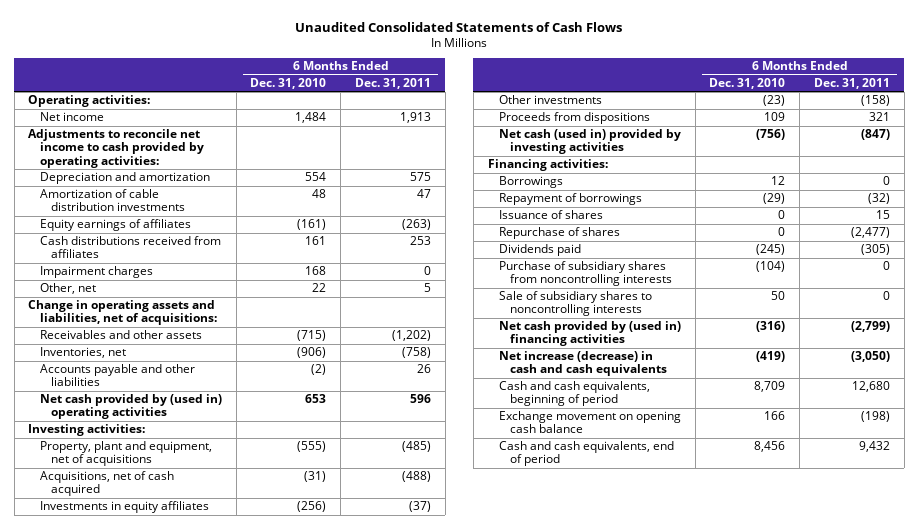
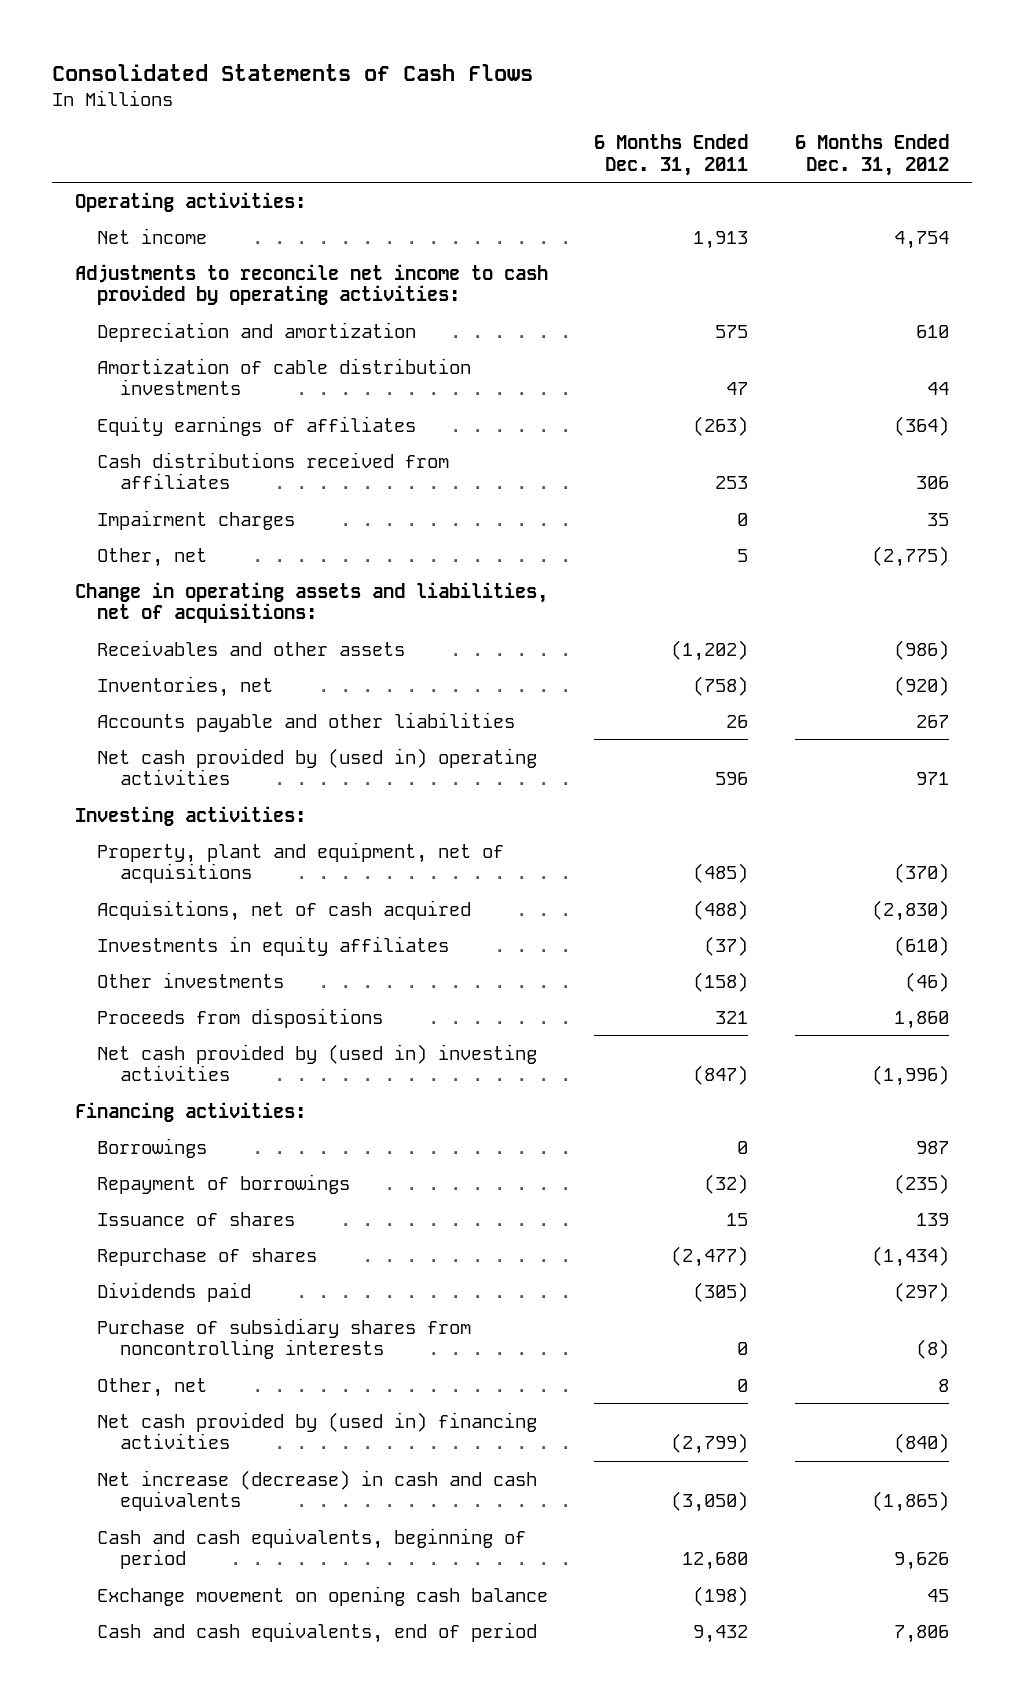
[295,21,623,32] Unaudited Consolidated Statements of Cash Flows -> [51,63,533,81] Consolidated Statements of Cash Flows
[250,78,327,90] Dec. 31, 2010 -> none
none -> [794,134,949,176] 6 Months Ended Dec. 31, 2012
[498,129,681,155] Net cash (used in) provided by investing activities -> [97,1043,538,1082] Net cash provided by (used in) investing activities
[498,291,652,317] Sale of subsidiary shares to noncontrolling interests -> none
none -> [97,1377,208,1397] Other, net

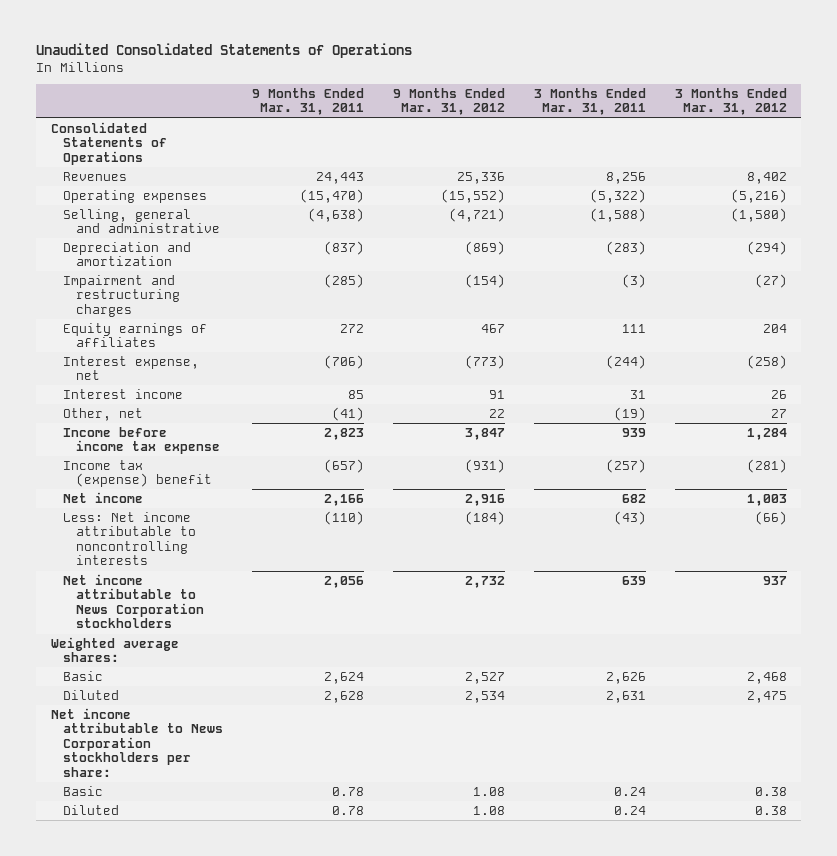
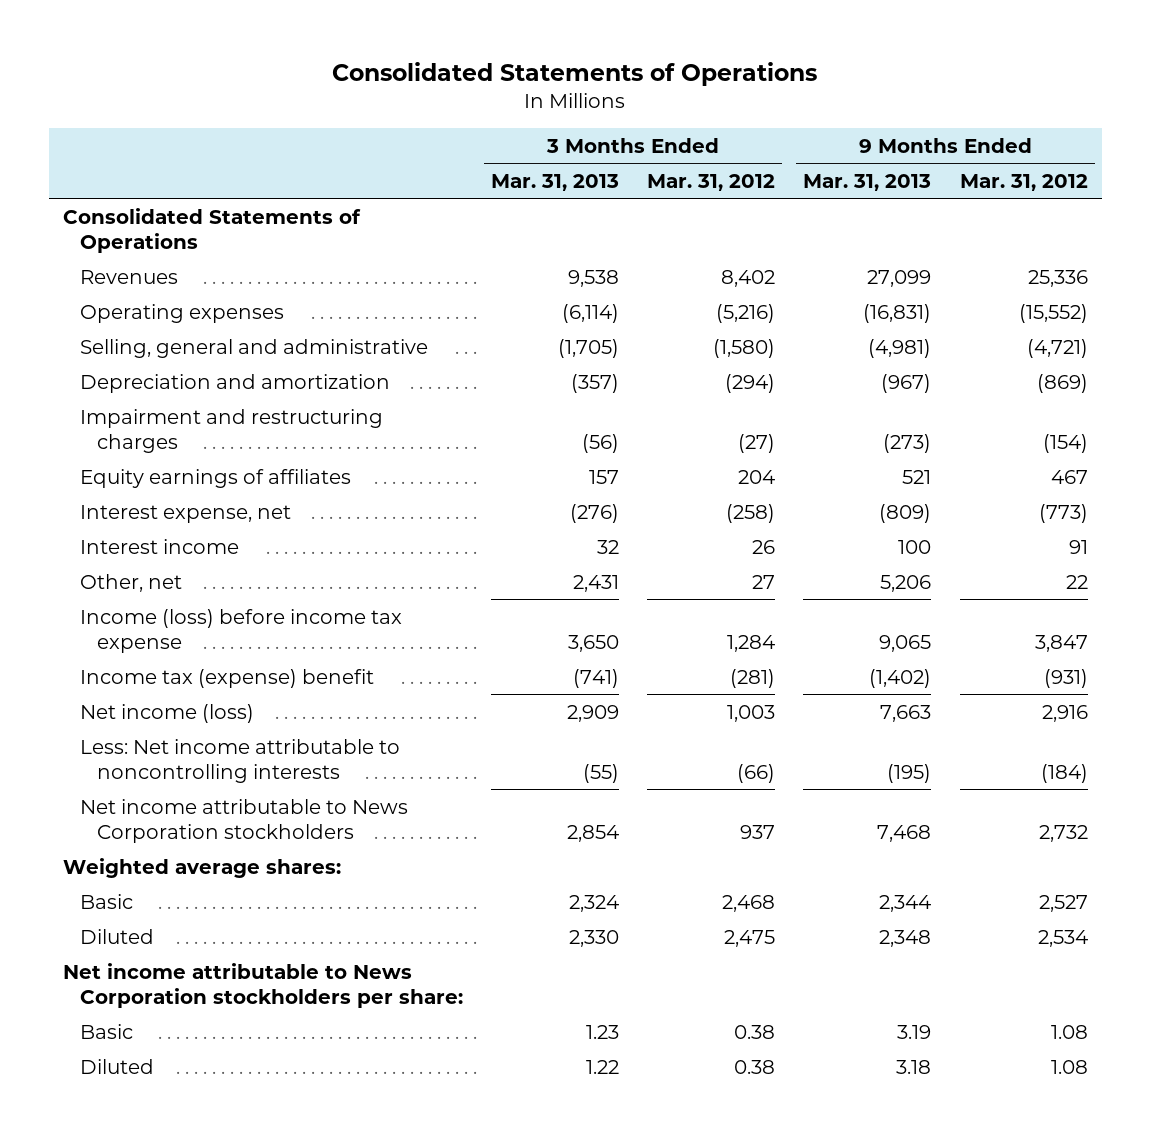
[36,43,413,59] Unaudited Consolidated Statements of Operations -> [332,61,818,86] Consolidated Statements of Operations
[252,87,365,116] 9 Months Ended Mar. 31, 2011 -> none
[533,87,646,116] 3 Months Ended Mar. 31, 2011 -> none
none -> [491,173,620,191] Mar. 31, 2013
none -> [803,173,932,191] Mar. 31, 2013
[63,426,220,455] Income before income tax expense -> [80,608,403,653] Income (loss) before income tax expense
[63,491,144,503] Net income -> [80,703,255,723] Net income (loss)

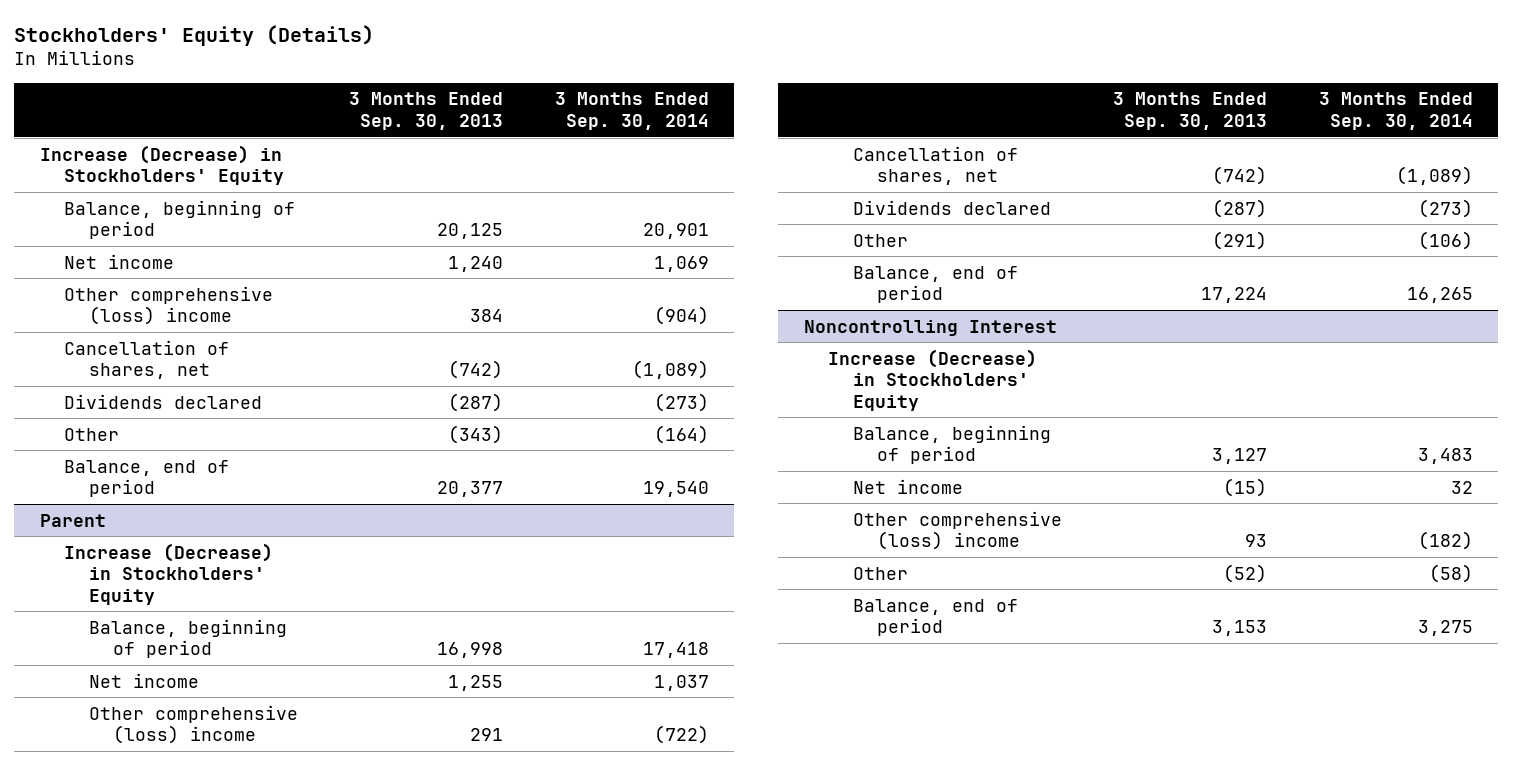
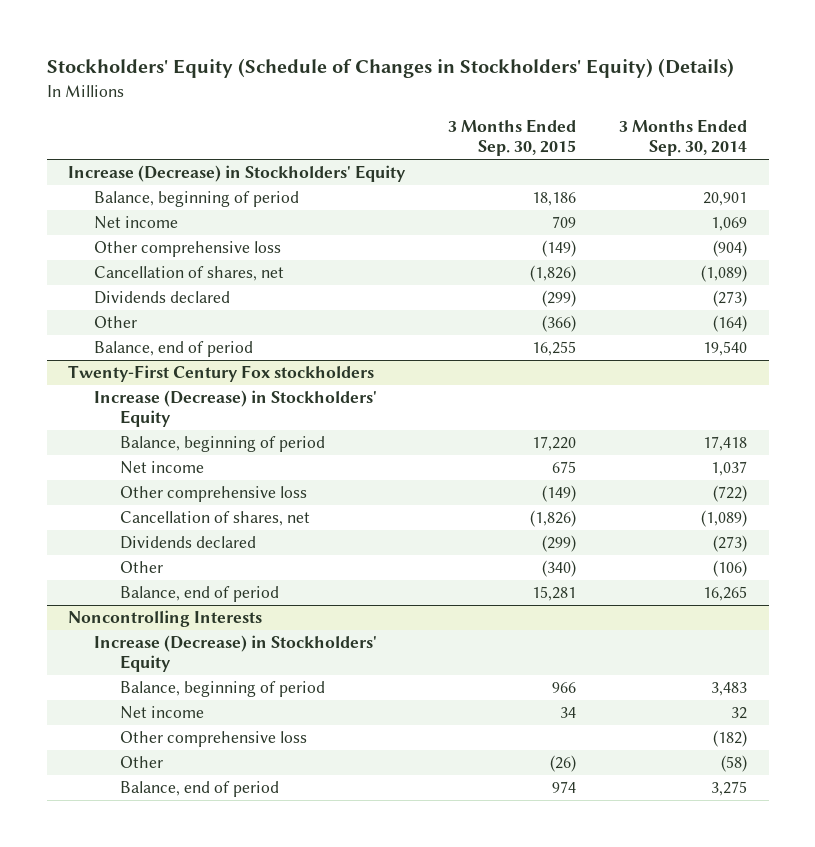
[14,24,375,46] Stockholders' Equity (Details) -> [46,58,734,79] Stockholders' Equity (Schedule of Changes in Stockholders' Equity) (Details)
[349,92,504,130] 3 Months Ended Sep. 30, 2013 -> none
none -> [448,118,577,157] 3 Months Ended Sep. 30, 2015
[64,285,274,326] Other comprehensive (loss) income -> [93,240,281,257] Other comprehensive loss
[40,513,107,527] Parent -> none
none -> [68,364,375,382] Twenty-First Century Fox stockholders
[88,704,298,745] Other comprehensive (loss) income -> [119,485,307,502] Other comprehensive loss
[803,319,1057,336] Noncontrolling Interest -> [68,609,263,627] Noncontrolling Interests
[852,510,1062,551] Other comprehensive (loss) income -> [119,730,307,747] Other comprehensive loss

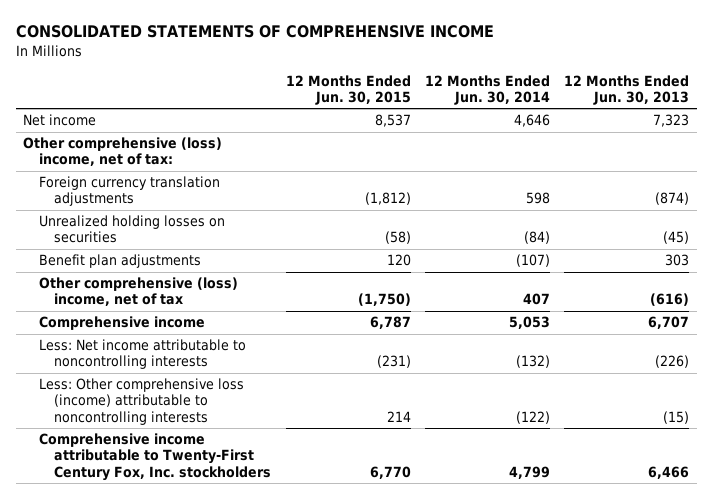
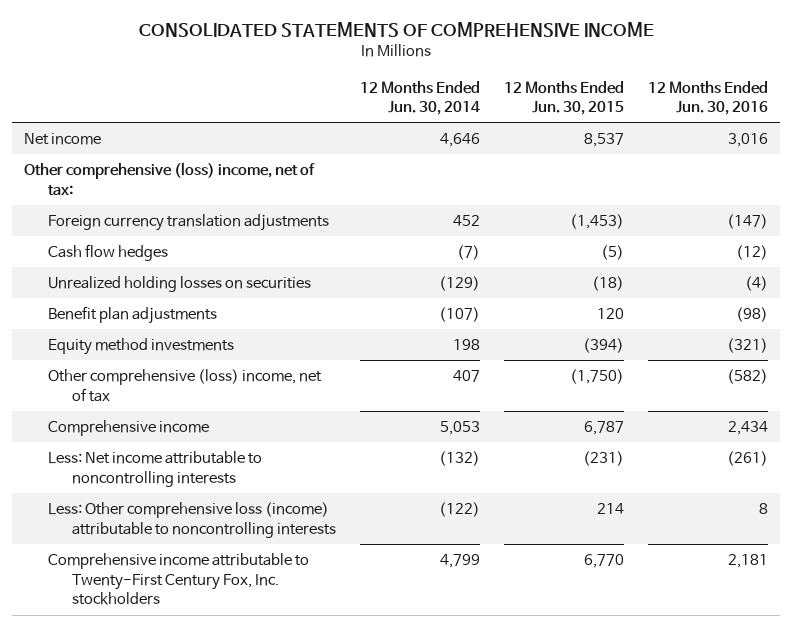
[564,74,690,105] 12 Months Ended Jun. 30, 2013 -> none
none -> [647,80,768,116] 12 Months Ended Jun. 30, 2016
[364,192,411,206] (1,812) -> [569,214,624,230] (1,453)
[526,192,551,205] 598 -> [452,215,480,227] 452
none -> [48,244,169,262] Cash flow hedges
[384,231,411,245] (58) -> [591,276,624,292] (18)
[524,231,551,245] (84) -> [438,276,480,292] (129)
none -> [48,338,235,356] Equity method investments

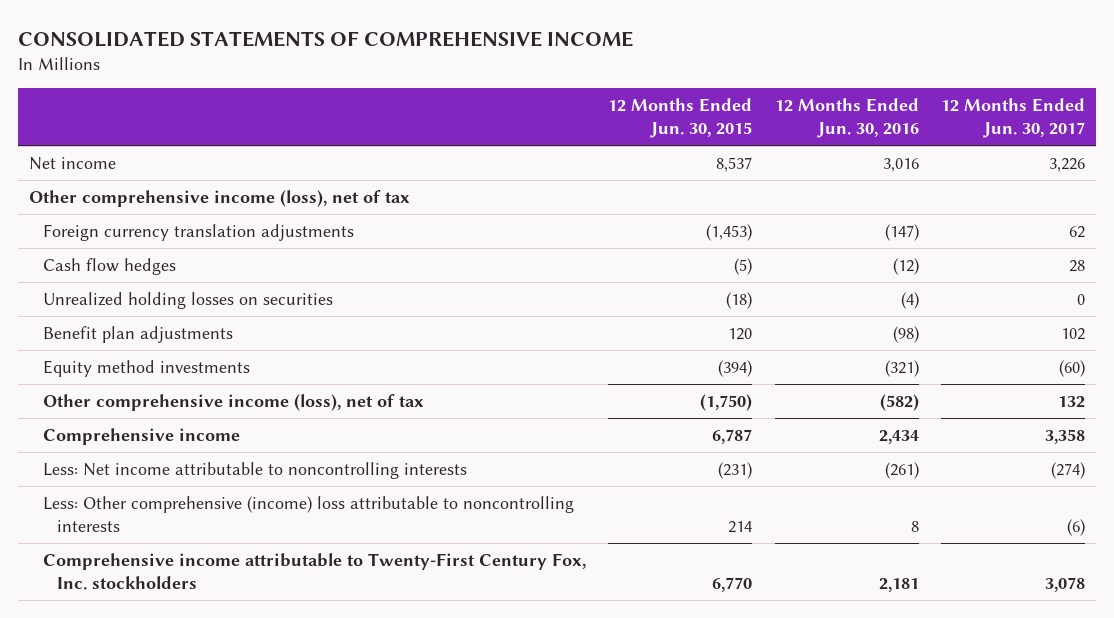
[359,80,480,116] 12 Months Ended Jun. 30, 2014 -> none
none -> [940,98,1085,138] 12 Months Ended Jun. 30, 2017
[24,162,316,196] Other comprehensive (loss) income, net of tax: -> [28,190,410,208] Other comprehensive income (loss), net of tax
[48,369,323,402] Other comprehensive (loss) income, net of tax -> [43,394,425,412] Other comprehensive income (loss), net of tax
[48,502,337,538] Less: Other comprehensive loss (income) attributable to noncontrolling interests -> [43,496,575,532] Less: Other comprehensive (income) loss attributable to noncontrolling interests

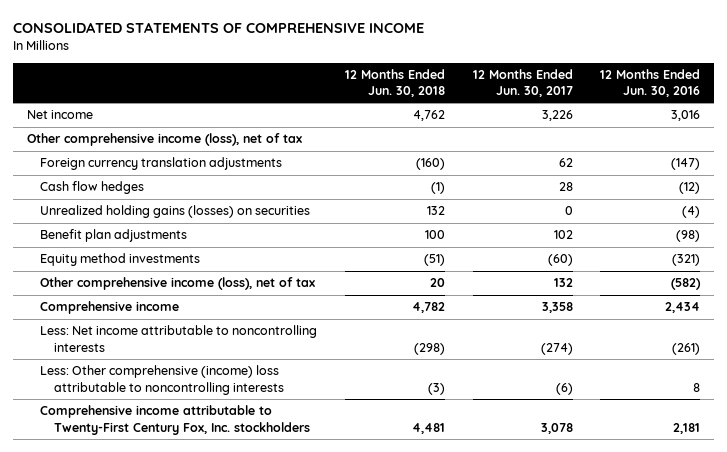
[608,98,753,138] 12 Months Ended Jun. 30, 2015 -> none
none -> [345,68,446,98] 12 Months Ended Jun. 30, 2018
[43,292,334,310] Unrealized holding losses on securities -> [40,205,311,219] Unrealized holding gains (losses) on securities

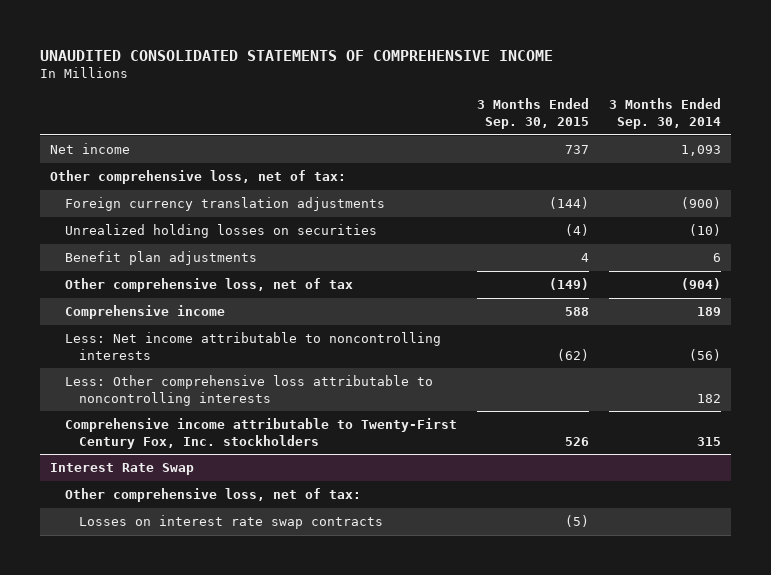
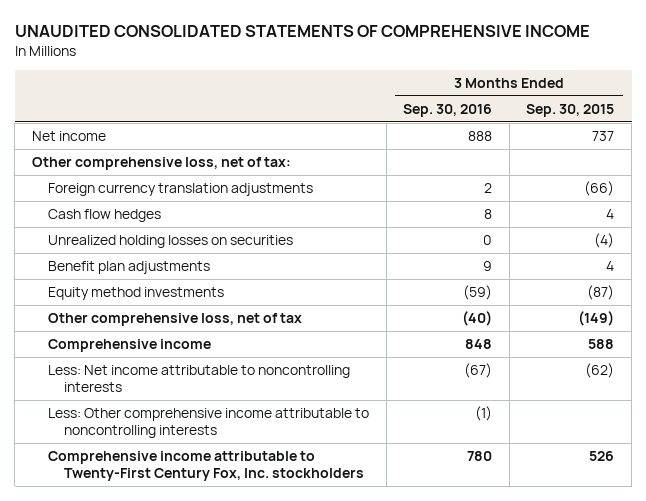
[608,98,721,130] 3 Months Ended Sep. 30, 2014 -> none
none -> [403,104,493,118] Sep. 30, 2016
[548,197,589,210] (144) -> [584,181,615,197] (66)
none -> [48,209,162,223] Cash flow hedges
none -> [48,287,225,301] Equity method investments
[64,375,433,406] Less: Other comprehensive loss attributable to noncontrolling interests -> [48,408,370,438] Less: Other comprehensive income attributable to noncontrolling interests
[50,463,195,476] Interest Rate Swap -> none
[64,488,361,503] Other comprehensive loss, net of tax: -> none
[78,515,383,530] Losses on interest rate swap contracts -> none

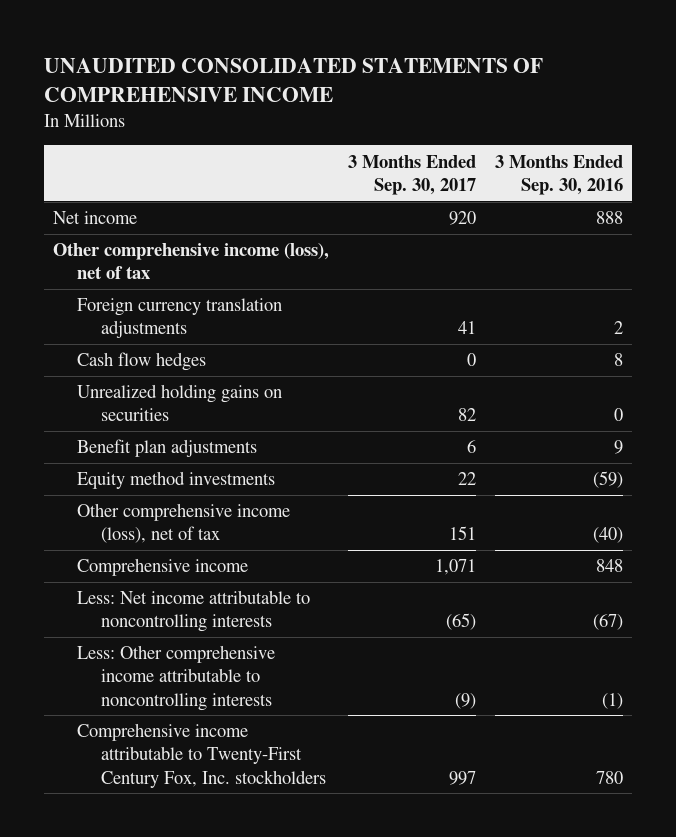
[526,104,615,118] Sep. 30, 2015 -> none
none -> [348,154,477,195] 3 Months Ended Sep. 30, 2017
[31,157,291,171] Other comprehensive loss, net of tax: -> [53,243,330,280] Other comprehensive income (loss), net of tax
[48,235,294,249] Unrealized holding losses on securities -> [77,384,283,422] Unrealized holding gains on securities
[48,313,303,327] Other comprehensive loss, net of tax -> [77,503,291,544] Other comprehensive income (loss), net of tax

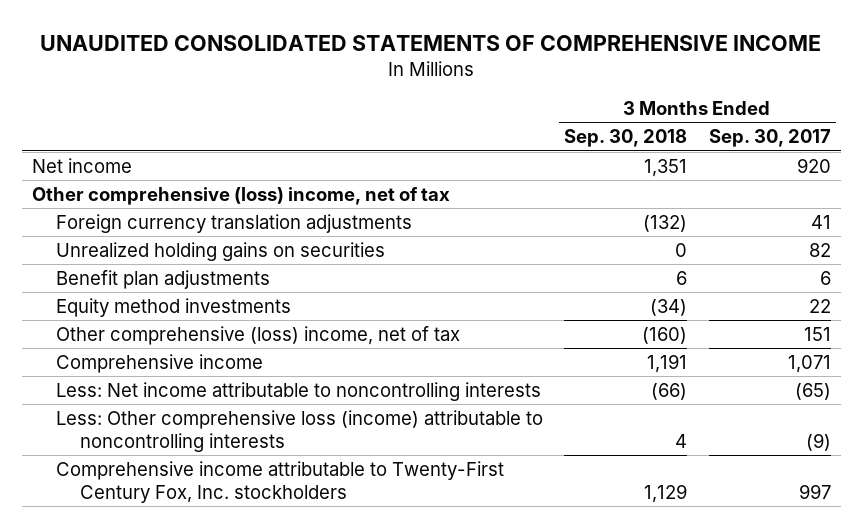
[494,154,623,195] 3 Months Ended Sep. 30, 2016 -> none
none -> [564,129,688,148] Sep. 30, 2018
[53,243,330,280] Other comprehensive income (loss), net of tax -> [32,186,451,205] Other comprehensive (loss) income, net of tax
[77,352,207,372] Cash flow hedges -> none
[77,503,291,544] Other comprehensive income (loss), net of tax -> [55,325,460,345] Other comprehensive (loss) income, net of tax
[77,645,276,711] Less: Other comprehensive income attributable to noncontrolling interests -> [55,409,543,453] Less: Other comprehensive loss (income) attributable to noncontrolling interests

